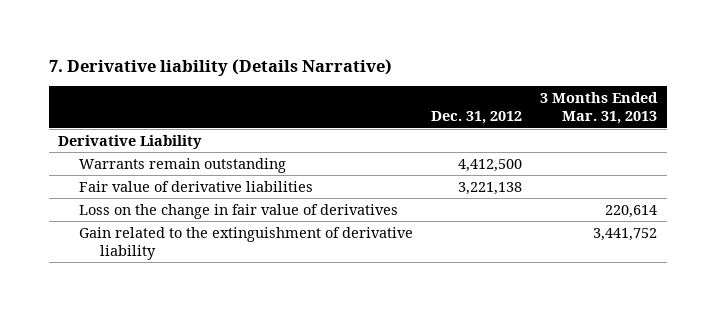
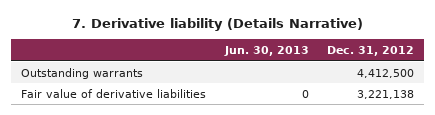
[540,91,659,125] 3 Months Ended Mar. 31, 2013 -> none
none -> [223,46,309,57] Jun. 30, 2013
[58,134,203,149] Derivative Liability -> none
[79,157,287,173] Warrants remain outstanding -> [20,67,143,79] Outstanding warrants
[79,203,399,219] Loss on the change in fair value of derivatives -> none
[79,226,414,261] Gain related to the extinguishment of derivative liability -> none

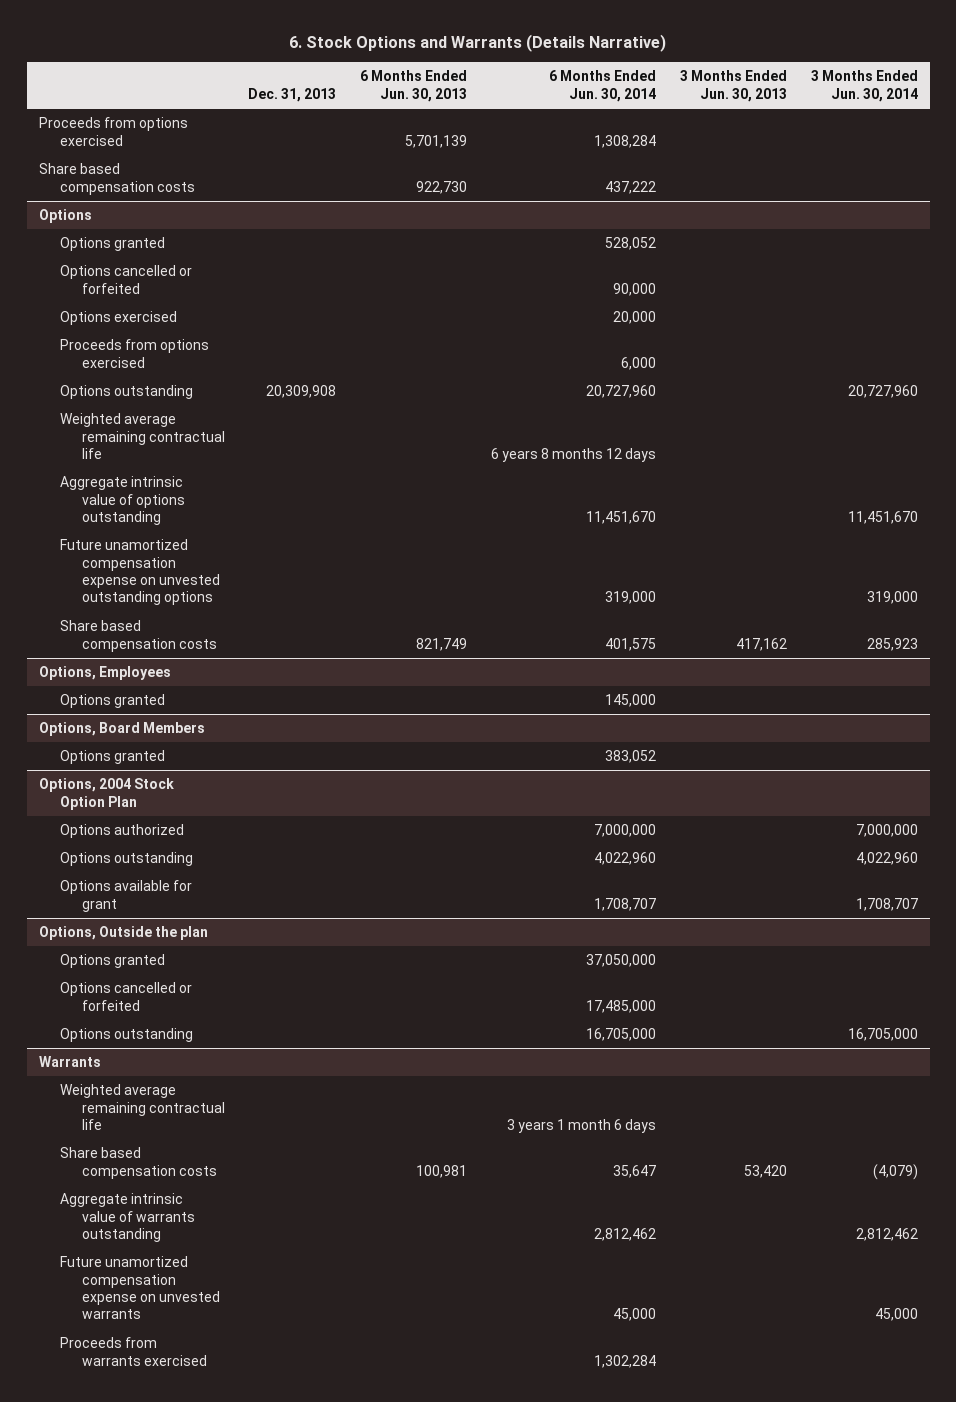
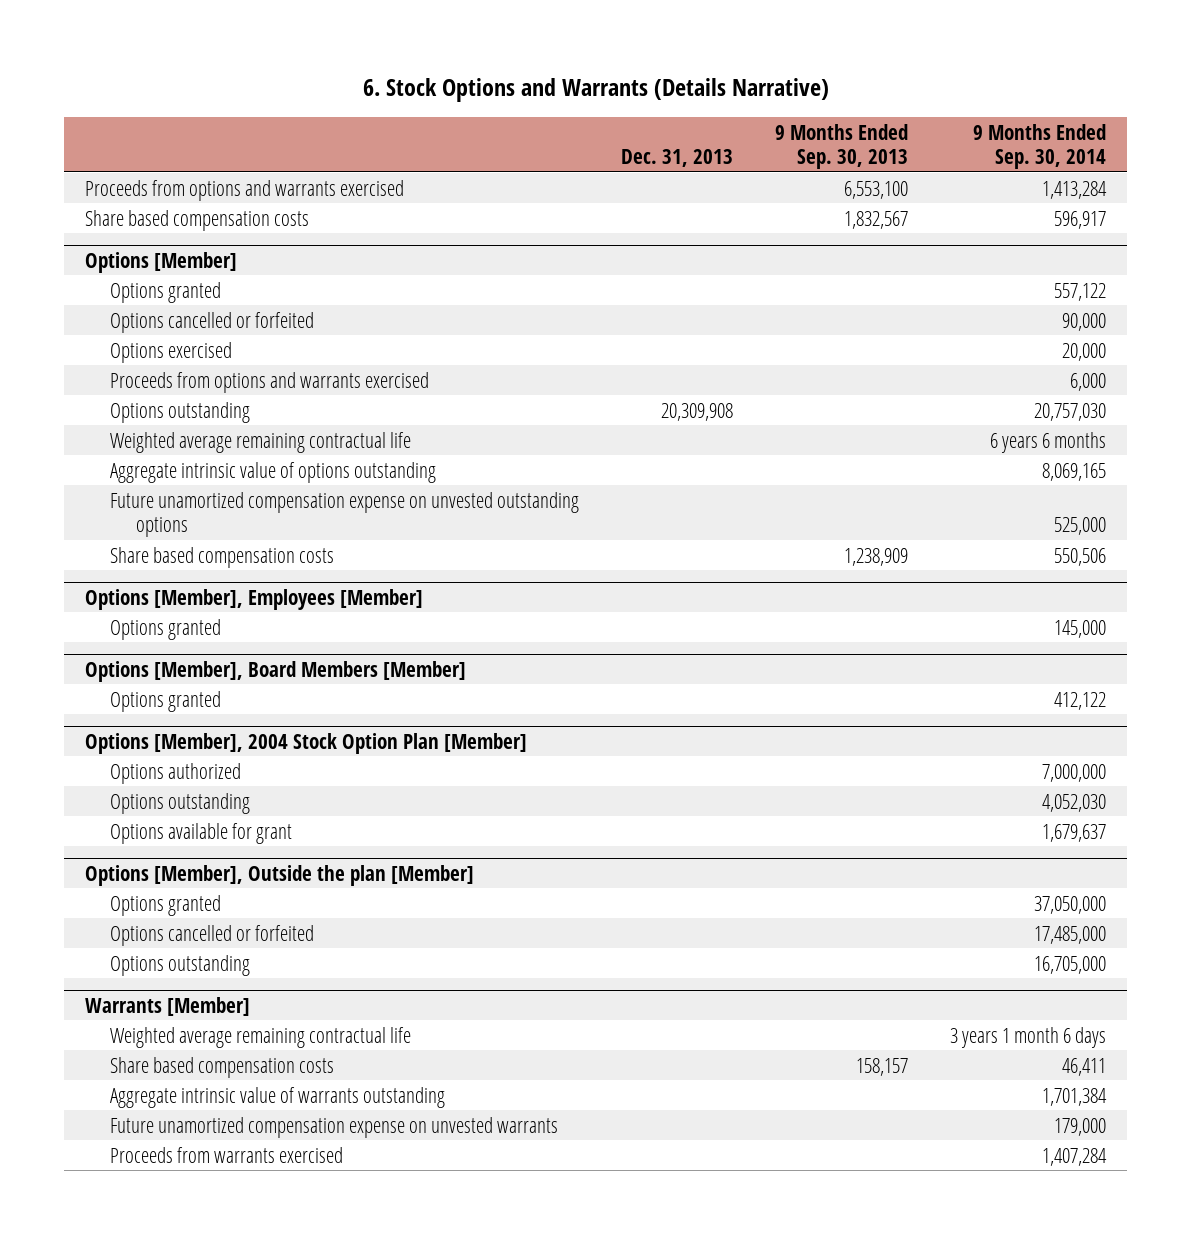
[360,70,468,102] 6 Months Ended Jun. 30, 2013 -> none
[549,70,657,102] 6 Months Ended Jun. 30, 2014 -> none
[679,70,787,102] 3 Months Ended Jun. 30, 2013 -> none
[810,70,918,102] 3 Months Ended Jun. 30, 2014 -> none
none -> [775,123,909,169] 9 Months Ended Sep. 30, 2013
none -> [973,123,1107,169] 9 Months Ended Sep. 30, 2014
[38,117,188,146] Proceeds from options exercised -> [84,179,404,201] Proceeds from options and warrants exercised
[38,209,92,224] Options -> [84,251,237,273] Options [Member]
[60,339,210,368] Proceeds from options exercised -> [110,371,430,393] Proceeds from options and warrants exercised
[38,666,171,681] Options, Employees -> [84,588,423,610] Options [Member], Employees [Member]
[38,722,205,737] Options, Board Members -> [84,660,466,682] Options [Member], Board Members [Member]
[38,778,174,810] Options, 2004 Stock Option Plan -> [84,732,527,754] Options [Member], 2004 Stock Option Plan [Member]
[38,926,208,941] Options, Outside the plan -> [84,864,474,886] Options [Member], Outside the plan [Member]
[38,1056,101,1068] Warrants -> [84,996,250,1016] Warrants [Member]

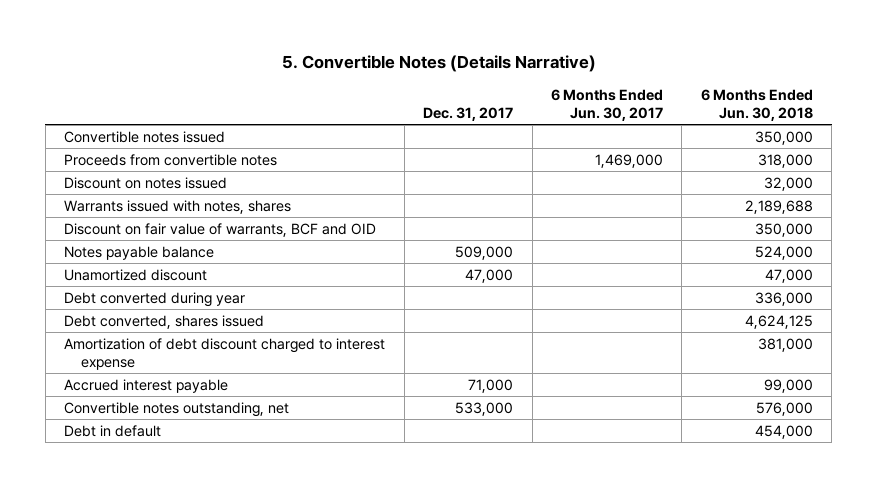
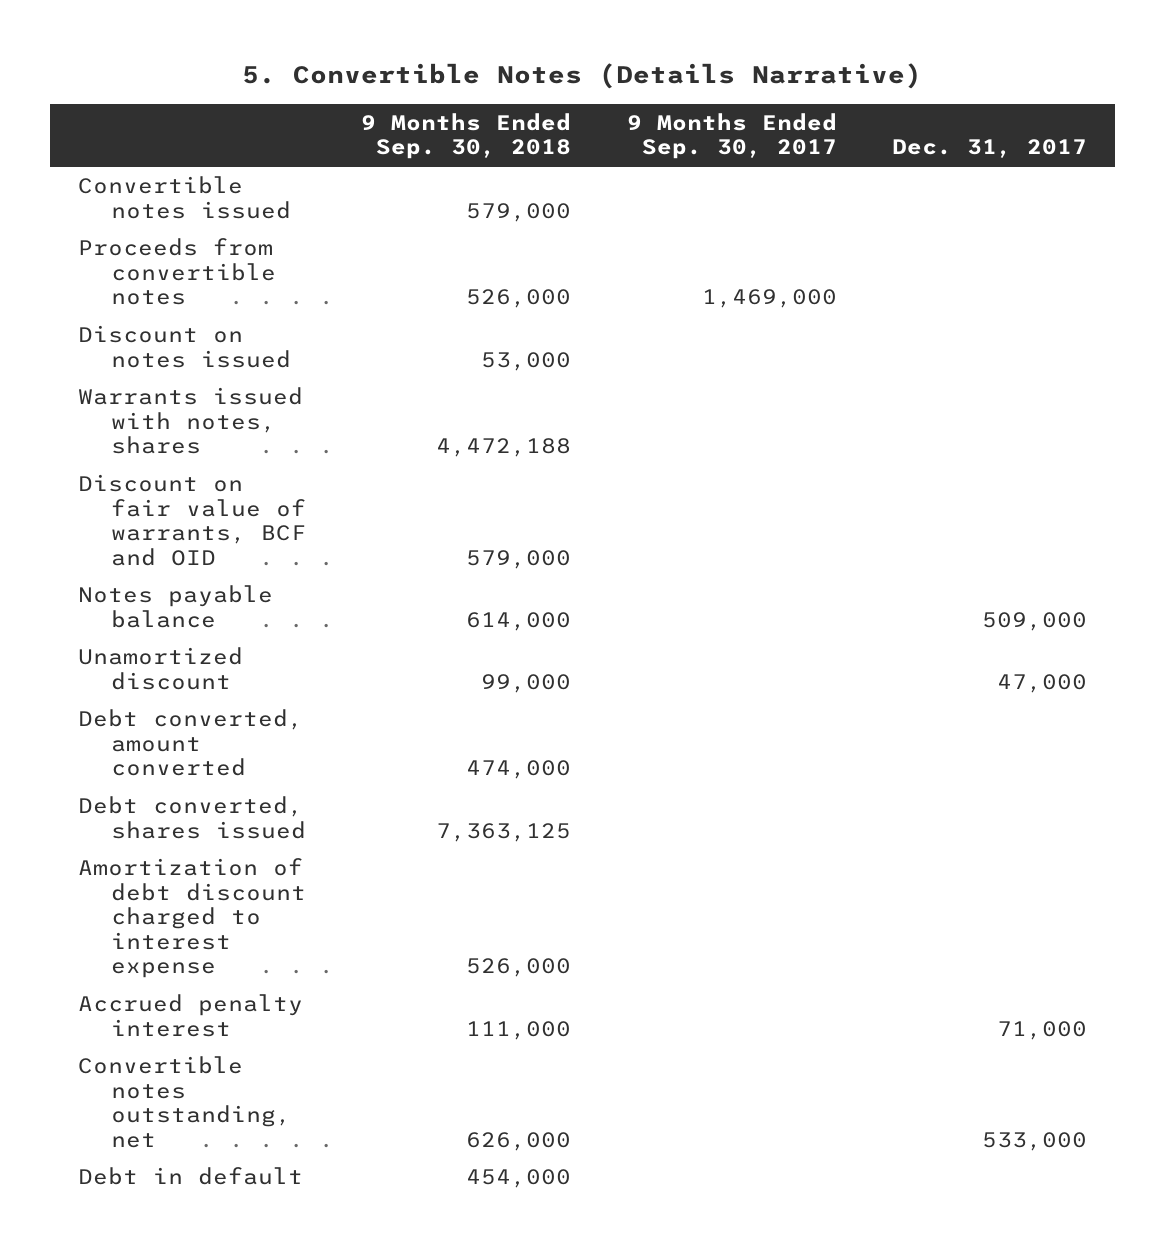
[550,88,663,121] 6 Months Ended Jun. 30, 2017 -> none
[700,88,813,121] 6 Months Ended Jun. 30, 2018 -> none
none -> [361,112,572,160] 9 Months Ended Sep. 30, 2018
none -> [626,112,837,160] 9 Months Ended Sep. 30, 2017
[64,291,246,307] Debt converted during year -> [77,709,303,777] Debt converted, amount converted
[64,378,229,393] Accrued interest payable -> [77,994,303,1037] Accrued penalty interest

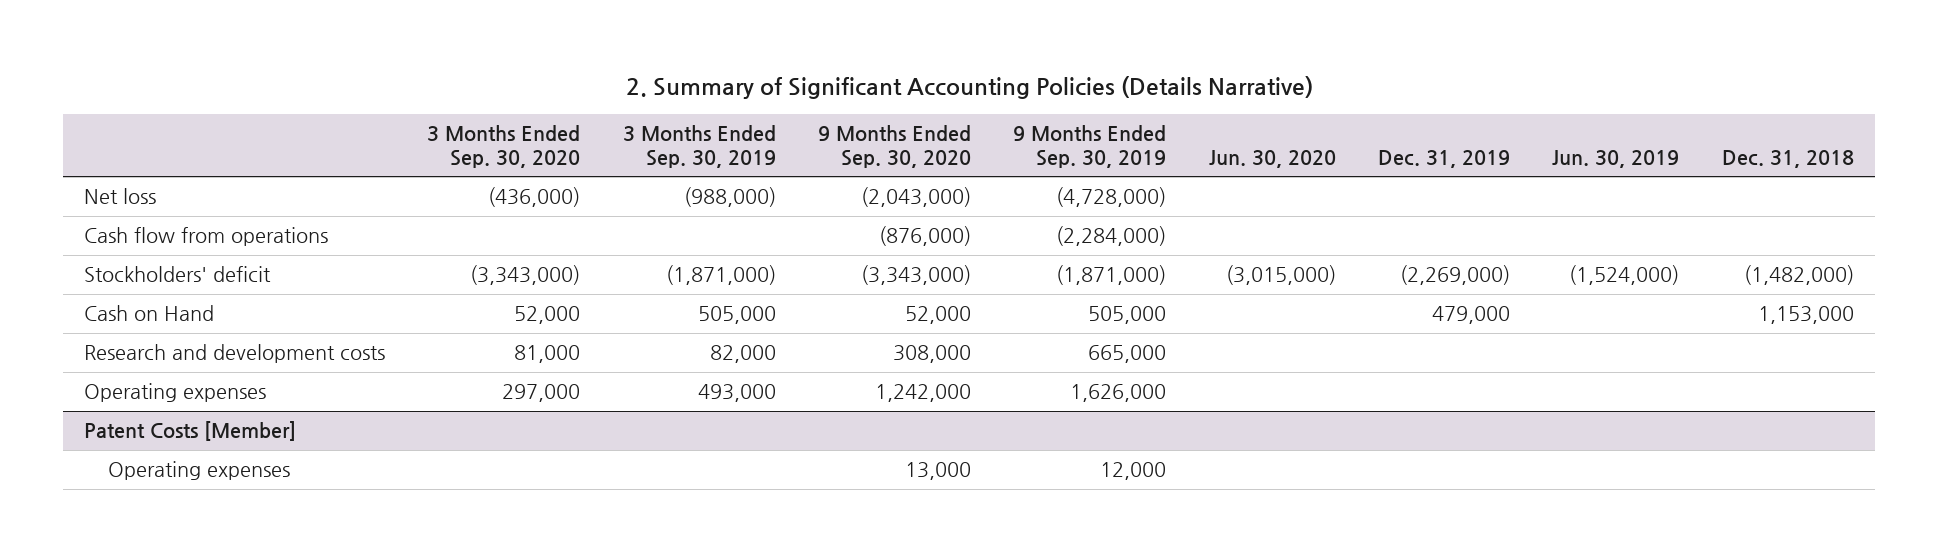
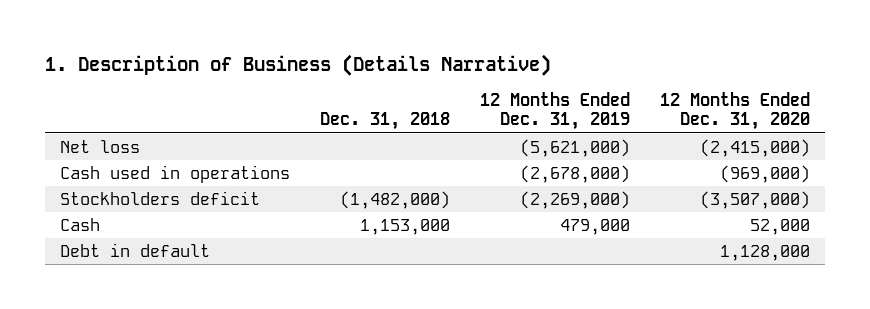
[625,75,1313,99] 2. Summary of Significant Accounting Policies (Details Narrative) -> [45,53,552,76] 1. Description of Business (Details Narrative)
[427,124,581,169] 3 Months Ended Sep. 30, 2020 -> none
[622,124,776,169] 3 Months Ended Sep. 30, 2019 -> none
[817,124,971,169] 9 Months Ended Sep. 30, 2020 -> none
[1013,124,1167,169] 9 Months Ended Sep. 30, 2019 -> none
[1208,150,1336,169] Jun. 30, 2020 -> none
[1378,150,1511,169] Dec. 31, 2019 -> none
[1552,150,1680,169] Jun. 30, 2019 -> none
none -> [479,92,630,131] 12 Months Ended Dec. 31, 2019
none -> [659,92,810,131] 12 Months Ended Dec. 31, 2020
[83,344,385,364] Research and development costs -> none
[83,383,266,403] Operating expenses -> none
[83,421,296,442] Patent Costs [Member] -> none
[108,461,291,481] Operating expenses -> none
[83,227,328,247] Cash flow from operations -> [60,164,291,183] Cash used in operations
[83,266,271,283] Stockholders' deficit -> [60,190,261,205] Stockholders deficit
[83,305,214,322] Cash on Hand -> [60,217,101,231] Cash
none -> [60,242,211,257] Debt in default

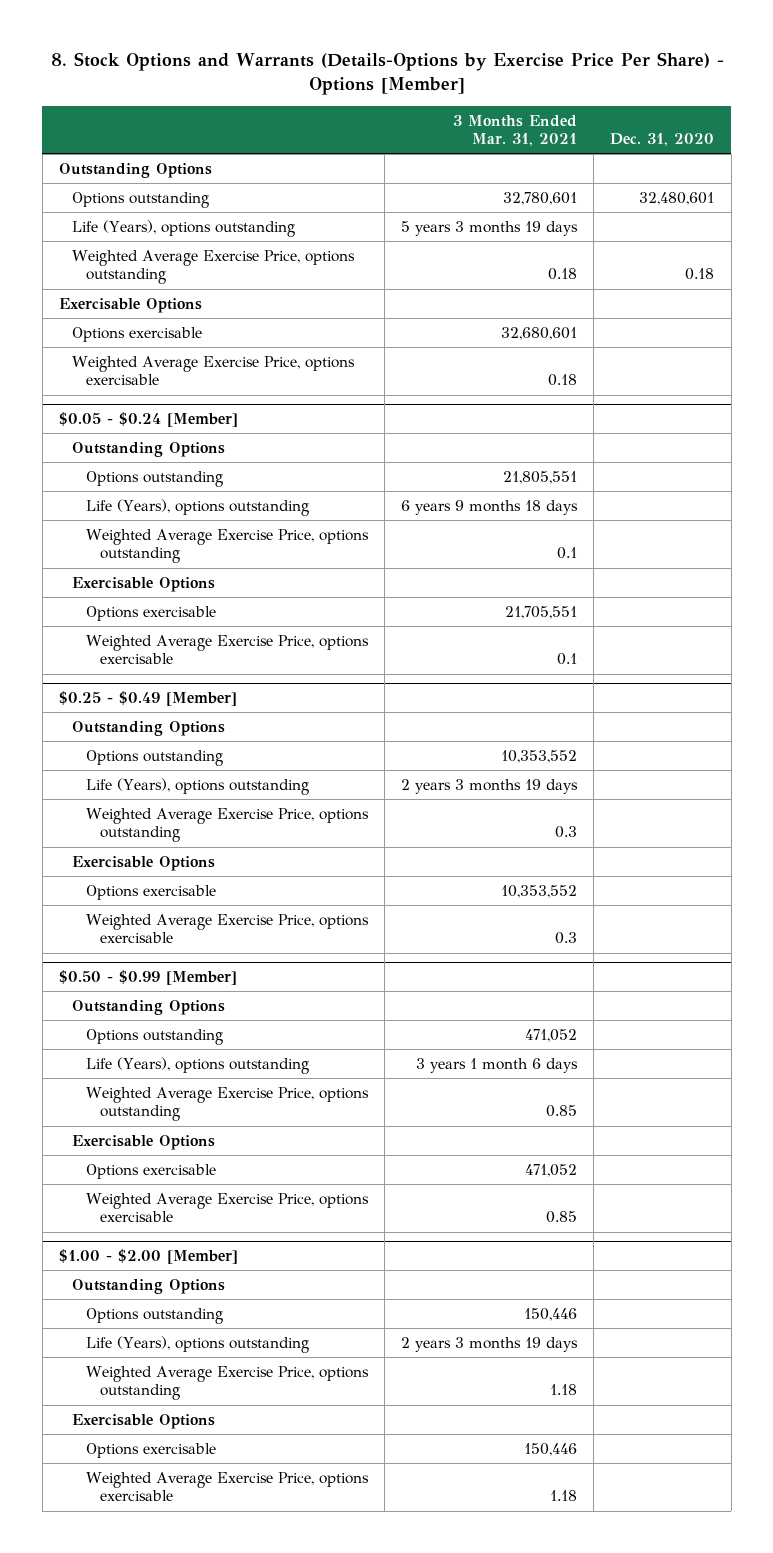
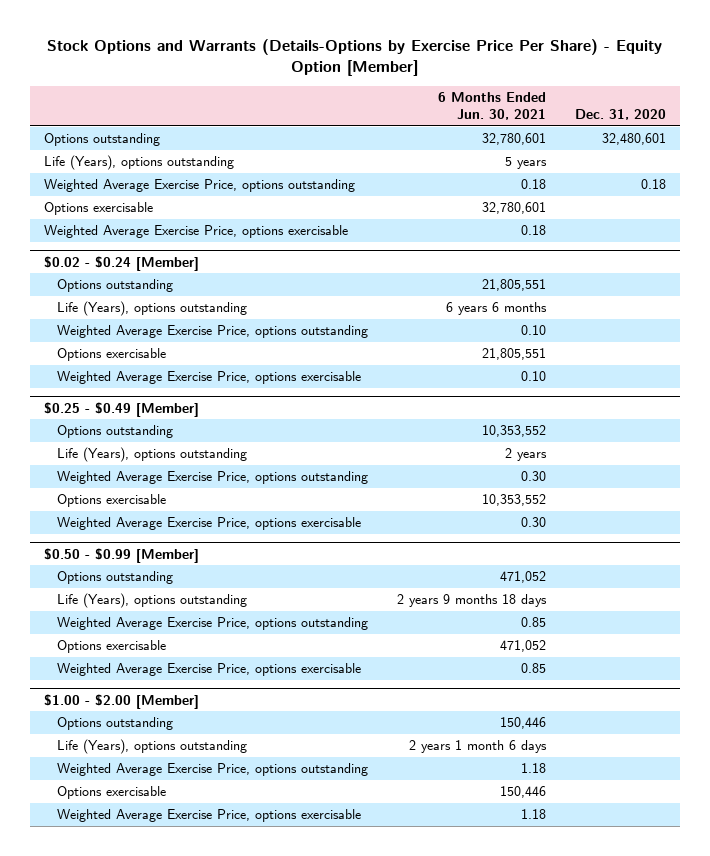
[50,52,724,96] 8. Stock Options and Warrants (Details-Options by Exercise Price Per Share) - Options [Member] -> [46,38,662,76] Stock Options and Warrants (Details-Options by Exercise Price Per Share) - Equity Option [Member]
[453,114,578,147] 3 Months Ended Mar. 31, 2021 -> none
none -> [437,91,546,121] 6 Months Ended Jun. 30, 2021
[58,162,212,178] Outstanding Options -> none
[58,297,202,313] Exercisable Options -> none
[72,441,226,457] Outstanding Options -> none
[58,412,238,428] $0.05 - $0.24 [Member] -> [44,255,200,271] $0.02 - $0.24 [Member]
[72,576,216,592] Exercisable Options -> none
[72,720,226,736] Outstanding Options -> none
[72,855,216,871] Exercisable Options -> none
[72,999,226,1015] Outstanding Options -> none
[72,1134,216,1150] Exercisable Options -> none
[72,1278,226,1294] Outstanding Options -> none
[72,1413,216,1429] Exercisable Options -> none

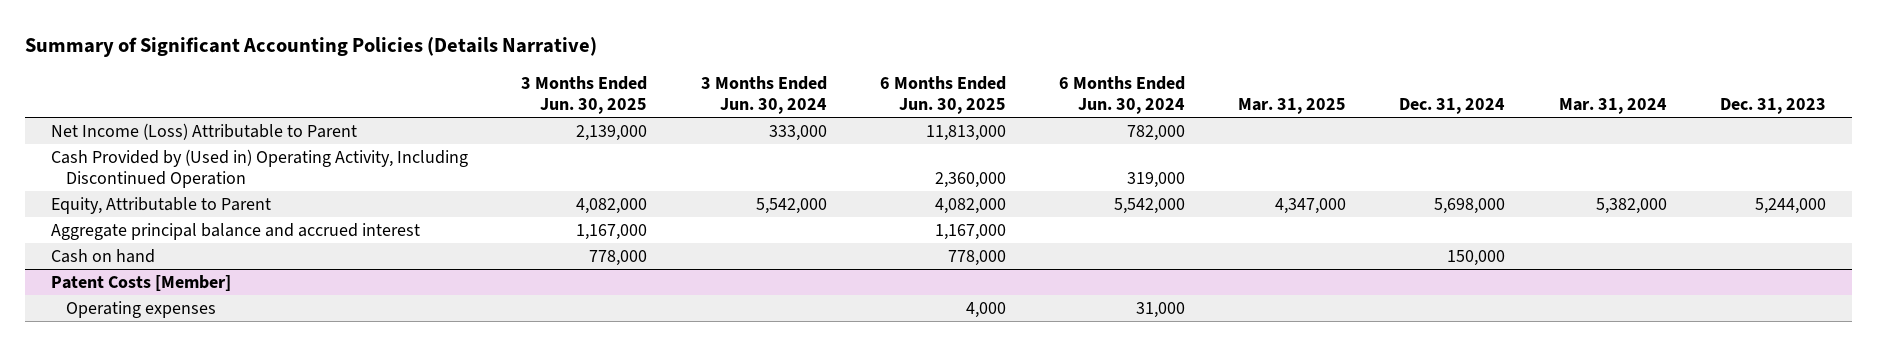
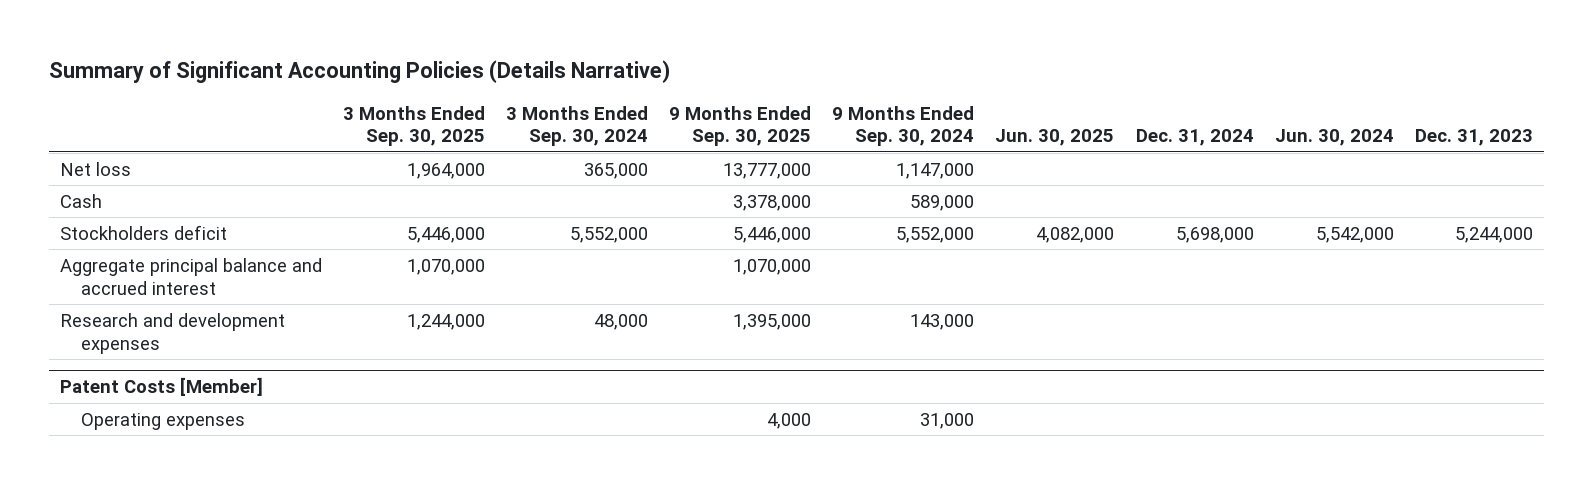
[521,76,648,115] 3 Months Ended Jun. 30, 2025 -> none
[700,76,827,115] 3 Months Ended Jun. 30, 2024 -> none
[879,76,1006,115] 6 Months Ended Jun. 30, 2025 -> none
[1058,76,1185,115] 6 Months Ended Jun. 30, 2024 -> none
[1238,98,1347,115] Mar. 31, 2025 -> none
[1558,98,1667,115] Mar. 31, 2024 -> none
none -> [342,105,485,147] 3 Months Ended Sep. 30, 2025
none -> [505,105,648,147] 3 Months Ended Sep. 30, 2024
none -> [669,105,812,147] 9 Months Ended Sep. 30, 2025
none -> [832,105,975,147] 9 Months Ended Sep. 30, 2024
none -> [995,129,1115,147] Jun. 30, 2025
none -> [1274,129,1394,147] Jun. 30, 2024
[51,123,358,141] Net Income (Loss) Attributable to Parent -> [59,161,131,176] Net loss
[51,149,469,188] Cash Provided by (Used in) Operating Activity, Including Discontinued Operation -> [59,193,102,208] Cash
[51,197,272,215] Equity, Attributable to Parent -> [59,224,227,240] Stockholders deficit
[51,249,156,264] Cash on hand -> none
none -> [59,312,285,354] Research and development expenses

